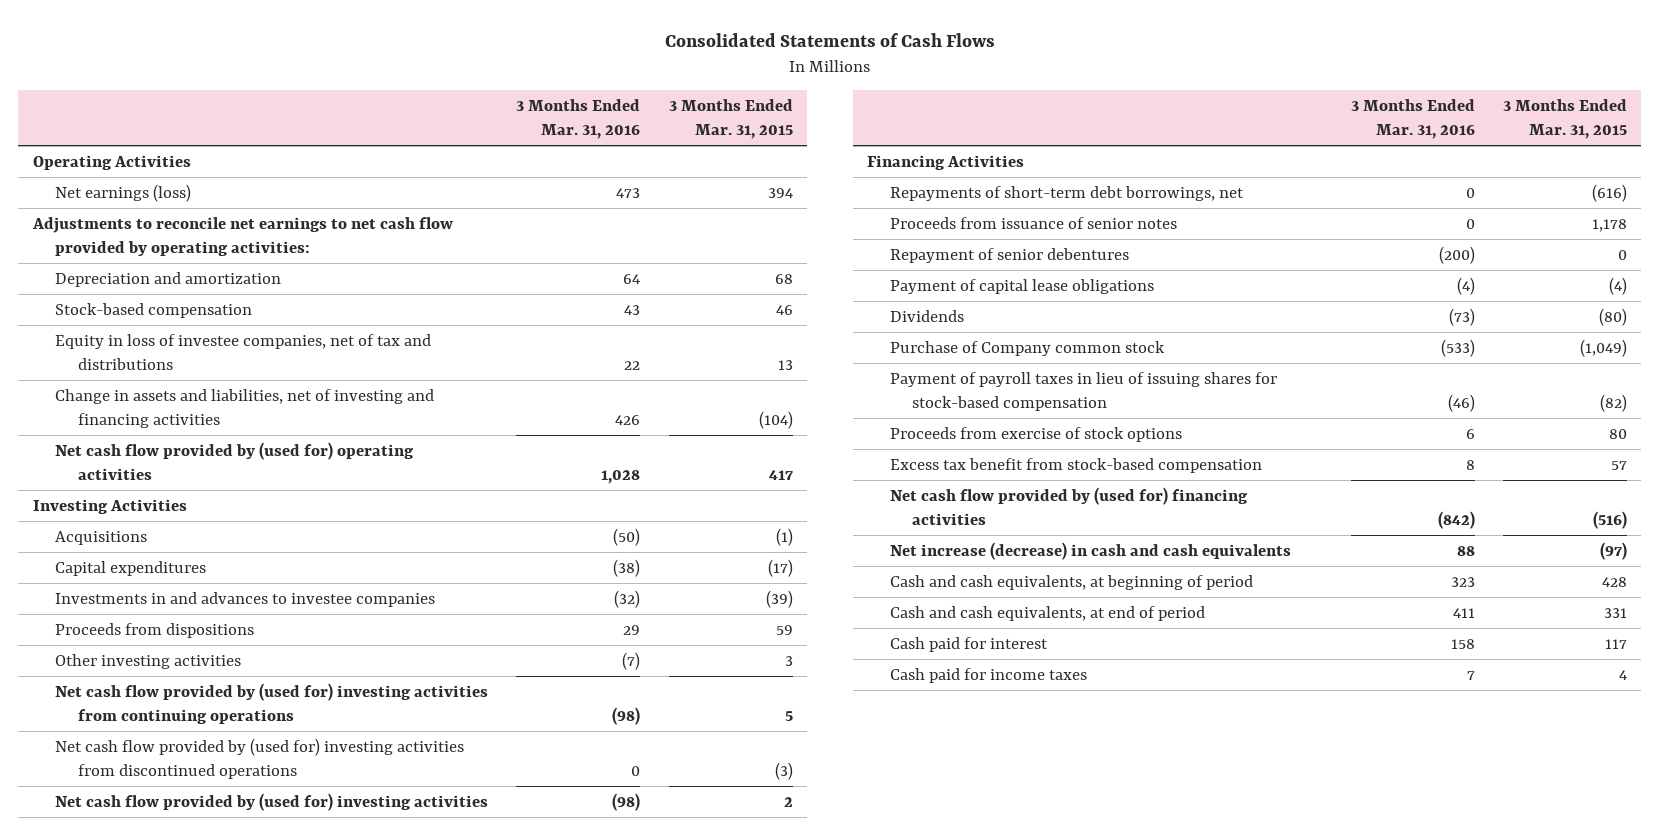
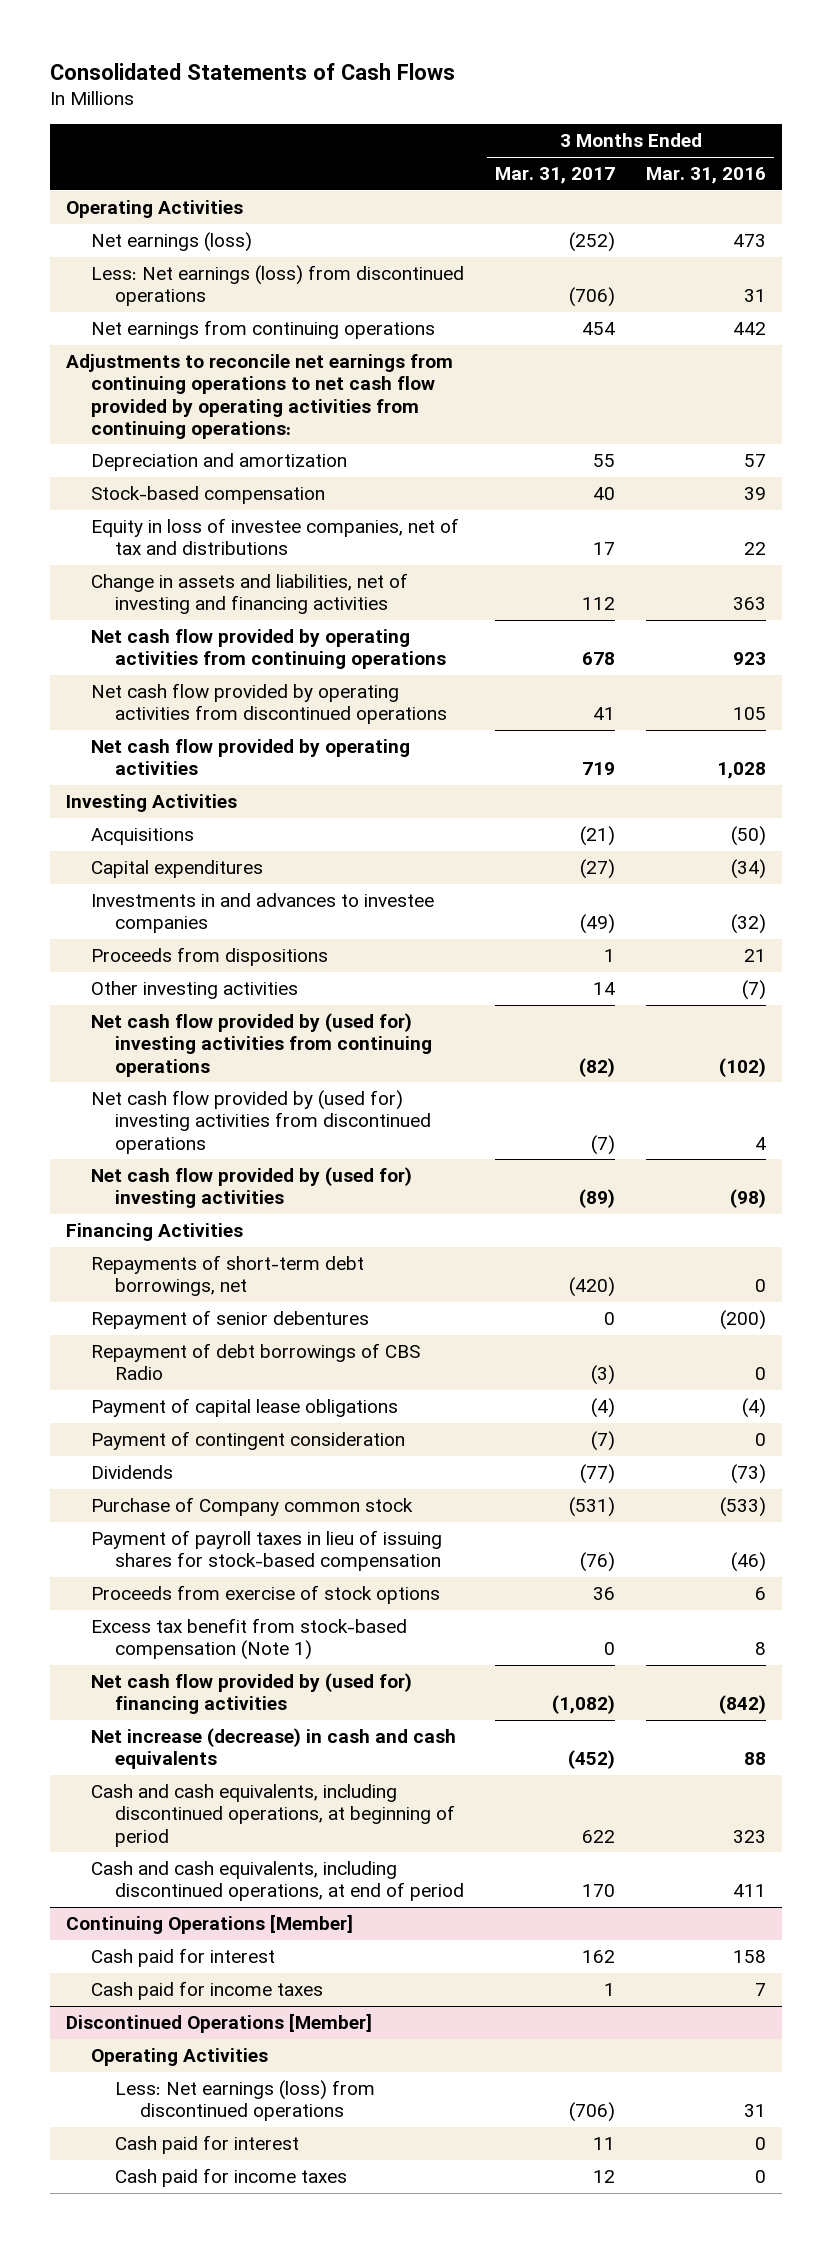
[668,99,793,139] 3 Months Ended Mar. 31, 2015 -> none
none -> [495,167,616,185] Mar. 31, 2017
none -> [90,265,464,307] Less: Net earnings (loss) from discontinued operations
none -> [90,320,435,340] Net earnings from continuing operations
[31,216,453,256] Adjustments to reconcile net earnings to net cash flow provided by operating activities: -> [65,354,453,439] Adjustments to reconcile net earnings from continuing operations to net cash flow provided by operating activities from continuing operations:
[623,273,641,284] 64 -> [744,454,767,468] 57
[624,304,641,315] 43 -> [744,487,767,501] 39
[615,414,641,425] 426 -> [733,597,767,611] 363
none -> [90,629,447,670] Net cash flow provided by operating activities from continuing operations
none -> [90,683,448,725] Net cash flow provided by operating activities from discontinued operations
[55,441,415,480] Net cash flow provided by (used for) operating activities -> [90,739,410,776] Net cash flow provided by operating activities
[613,558,641,577] (38) -> [731,859,767,880] (34)
[623,624,641,635] 29 -> [744,949,767,963] 21
[612,706,641,725] (98) -> [719,1057,767,1077] (102)
[631,765,641,776] 0 -> [755,1136,767,1150] 4
[889,216,1177,229] Proceeds from issuance of senior notes -> none
none -> [90,1343,420,1381] Repayment of debt borrowings of CBS Radio
none -> [90,1431,405,1451] Payment of contingent consideration
[889,457,1262,473] Excess tax benefit from stock-based compensation -> [90,1618,407,1661] Excess tax benefit from stock-based compensation (Note 1)
[889,574,1253,590] Cash and cash equivalents, at beginning of period -> [90,1784,456,1847] Cash and cash equivalents, including discontinued operations, at beginning of period
[889,605,1205,621] Cash and cash equivalents, at end of period -> [90,1861,465,1902] Cash and cash equivalents, including discontinued operations, at end of period
none -> [65,1914,353,1935] Continuing Operations [Member]
none -> [65,2013,372,2034] Discontinued Operations [Member]
none -> [90,2048,268,2067] Operating Activities
none -> [115,2080,376,2122] Less: Net earnings (loss) from discontinued operations
none -> [115,2135,300,2155] Cash paid for interest
none -> [115,2168,348,2188] Cash paid for income taxes

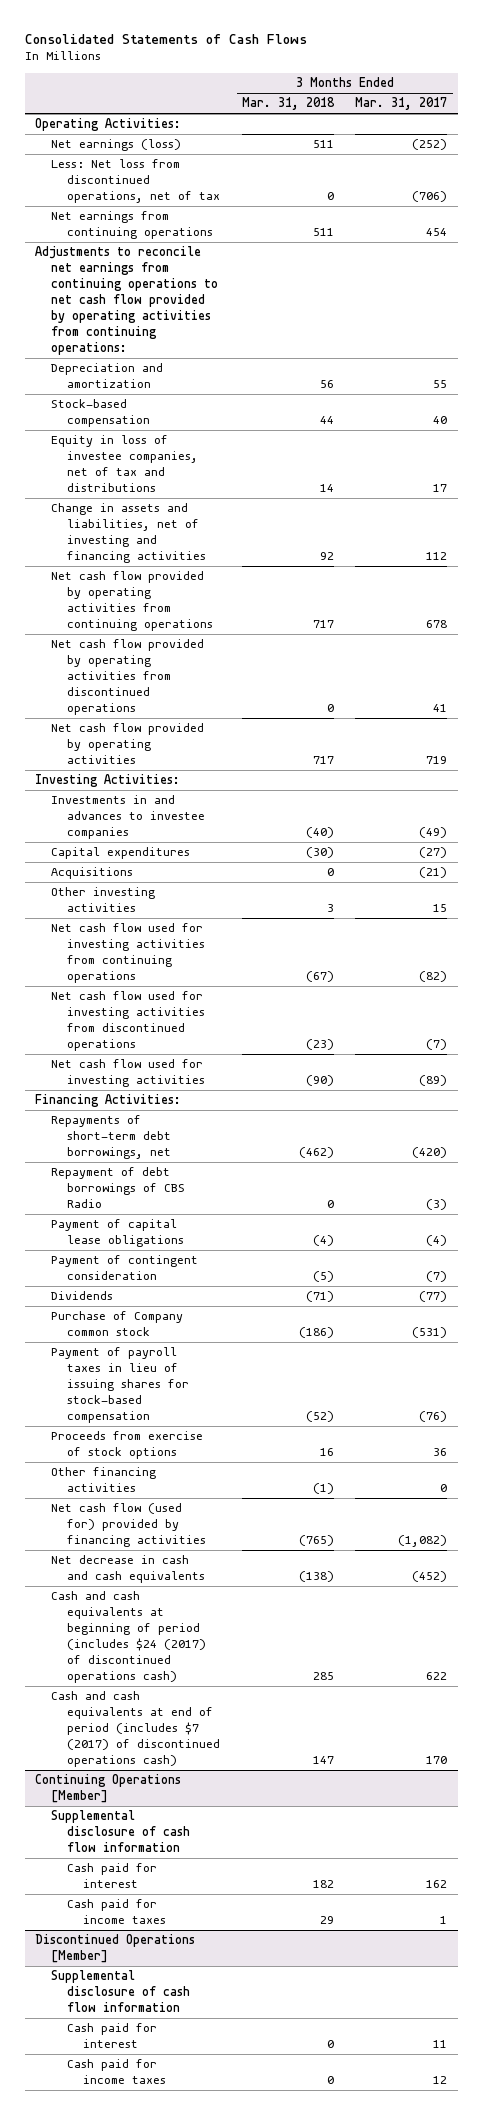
[646,167,767,185] Mar. 31, 2016 -> none
none -> [241,97,335,111] Mar. 31, 2018
[65,200,243,219] Operating Activities -> [35,118,182,132] Operating Activities:
[90,265,464,307] Less: Net earnings (loss) from discontinued operations -> [51,159,221,204] Less: Net loss from discontinued operations, net of tax
[65,794,237,813] Investing Activities -> [35,774,181,788] Investing Activities:
[90,947,328,967] Proceeds from dispositions -> none
[90,860,263,879] Capital expenditures -> [51,847,191,860] Capital expenditures
[90,828,194,846] Acquisitions -> [51,867,134,880] Acquisitions
[593,982,616,996] 14 -> [433,904,448,913] 15
[90,1013,433,1077] Net cash flow provided by (used for) investing activities from continuing operations -> [51,923,206,984] Net cash flow used for investing activities from continuing operations
[90,1090,432,1154] Net cash flow provided by (used for) investing activities from discontinued operations -> [51,991,206,1052] Net cash flow used for investing activities from discontinued operations
[90,1167,412,1209] Net cash flow provided by (used for) investing activities -> [51,1059,206,1088] Net cash flow used for investing activities
[65,1223,243,1242] Financing Activities -> [35,1094,182,1108] Financing Activities:
[90,1310,369,1330] Repayment of senior debentures -> none
[90,1618,407,1661] Excess tax benefit from stock-based compensation (Note 1) -> none
none -> [51,1467,157,1493] Other financing activities
[90,1673,412,1715] Net cash flow provided by (used for) financing activities -> [51,1503,207,1548] Net cash flow (used for) provided by financing activities
[90,1728,456,1770] Net increase (decrease) in cash and cash equivalents -> [51,1555,206,1584] Net decrease in cash and cash equivalents
[90,1784,456,1847] Cash and cash equivalents, including discontinued operations, at beginning of period -> [51,1591,207,1683] Cash and cash equivalents at beginning of period (includes $24 (2017) of discontinued operations cash)
[90,1861,465,1902] Cash and cash equivalents, including discontinued operations, at end of period -> [51,1691,221,1767] Cash and cash equivalents at end of period (includes $7 (2017) of discontinued operations cash)
none -> [51,1810,191,1853] Supplemental disclosure of cash flow information
[90,2048,268,2067] Operating Activities -> none
[115,2080,376,2122] Less: Net earnings (loss) from discontinued operations -> none
none -> [51,1970,191,2013] Supplemental disclosure of cash flow information

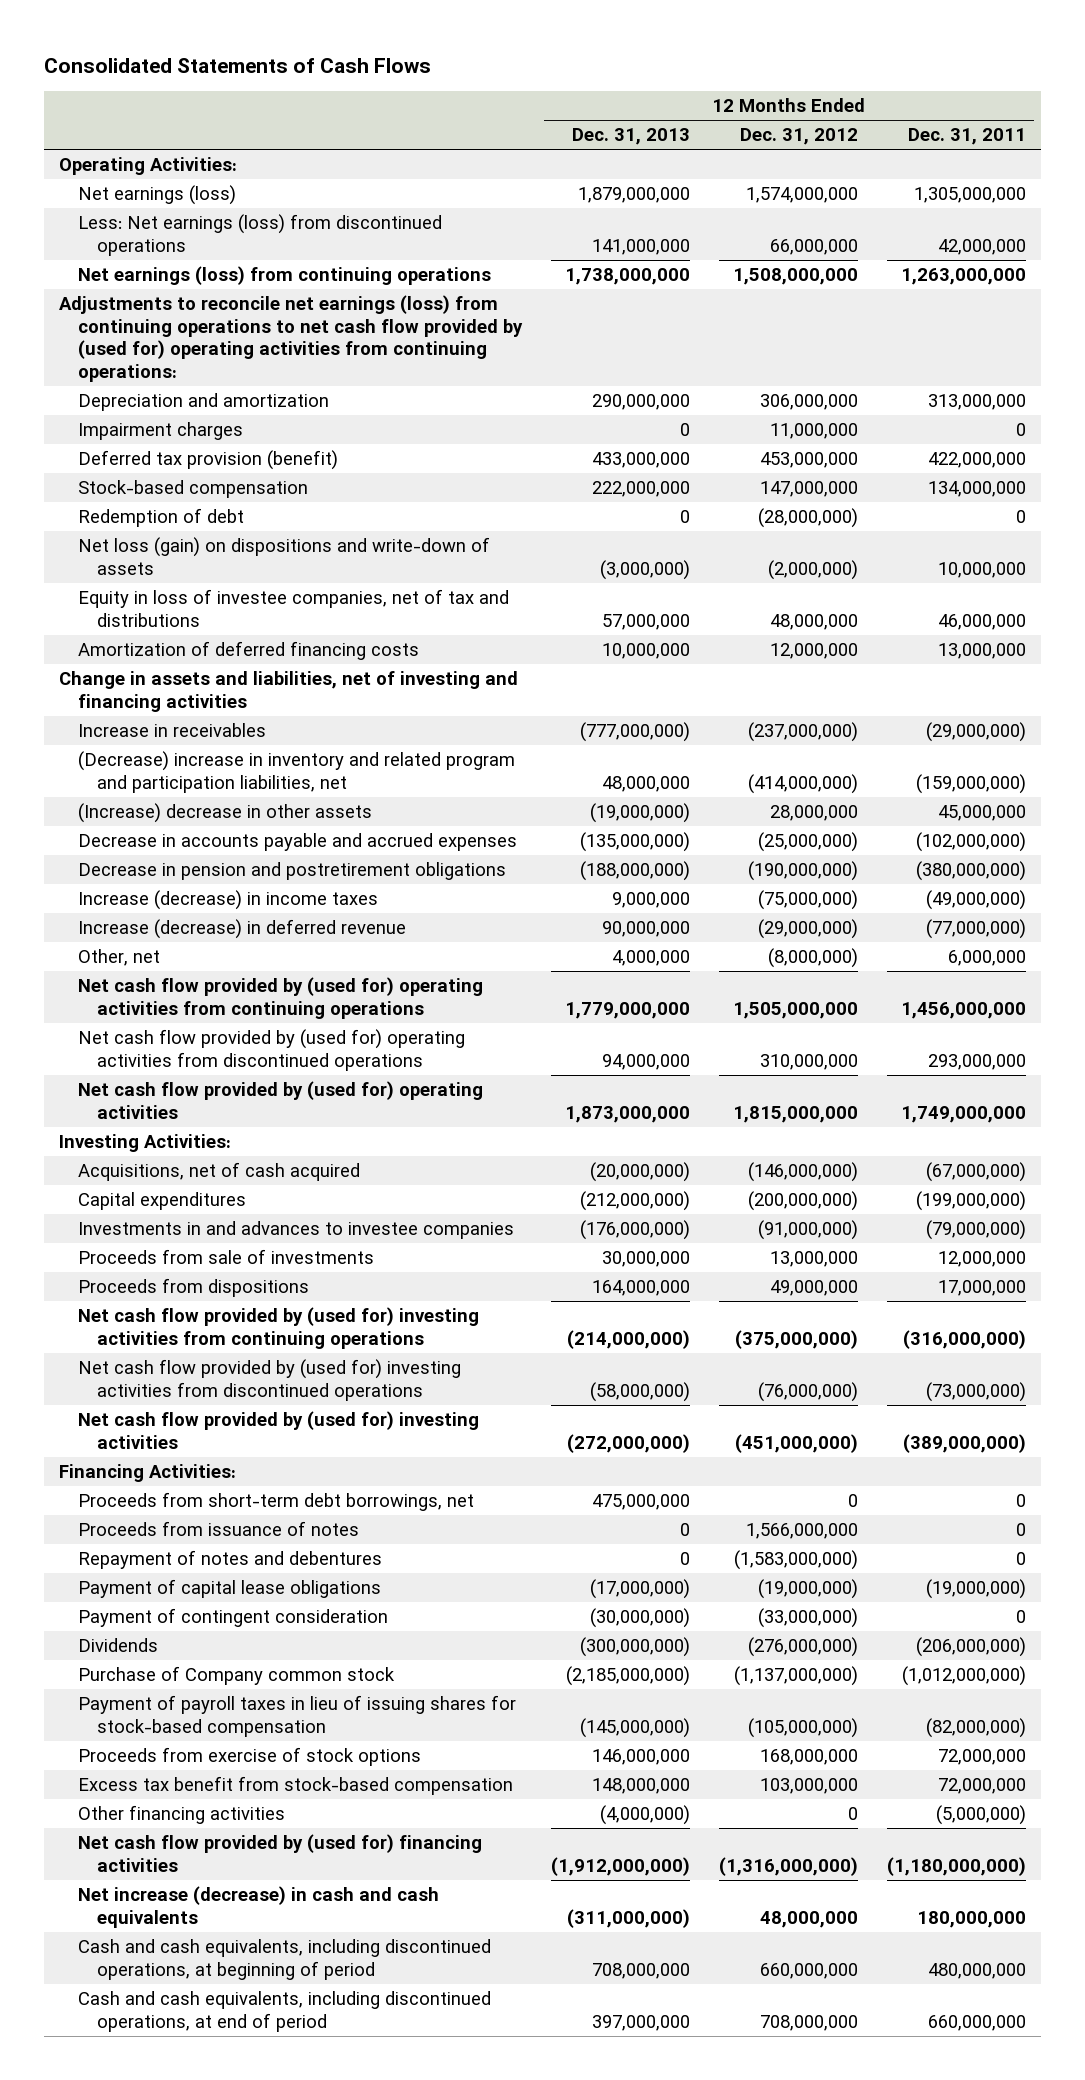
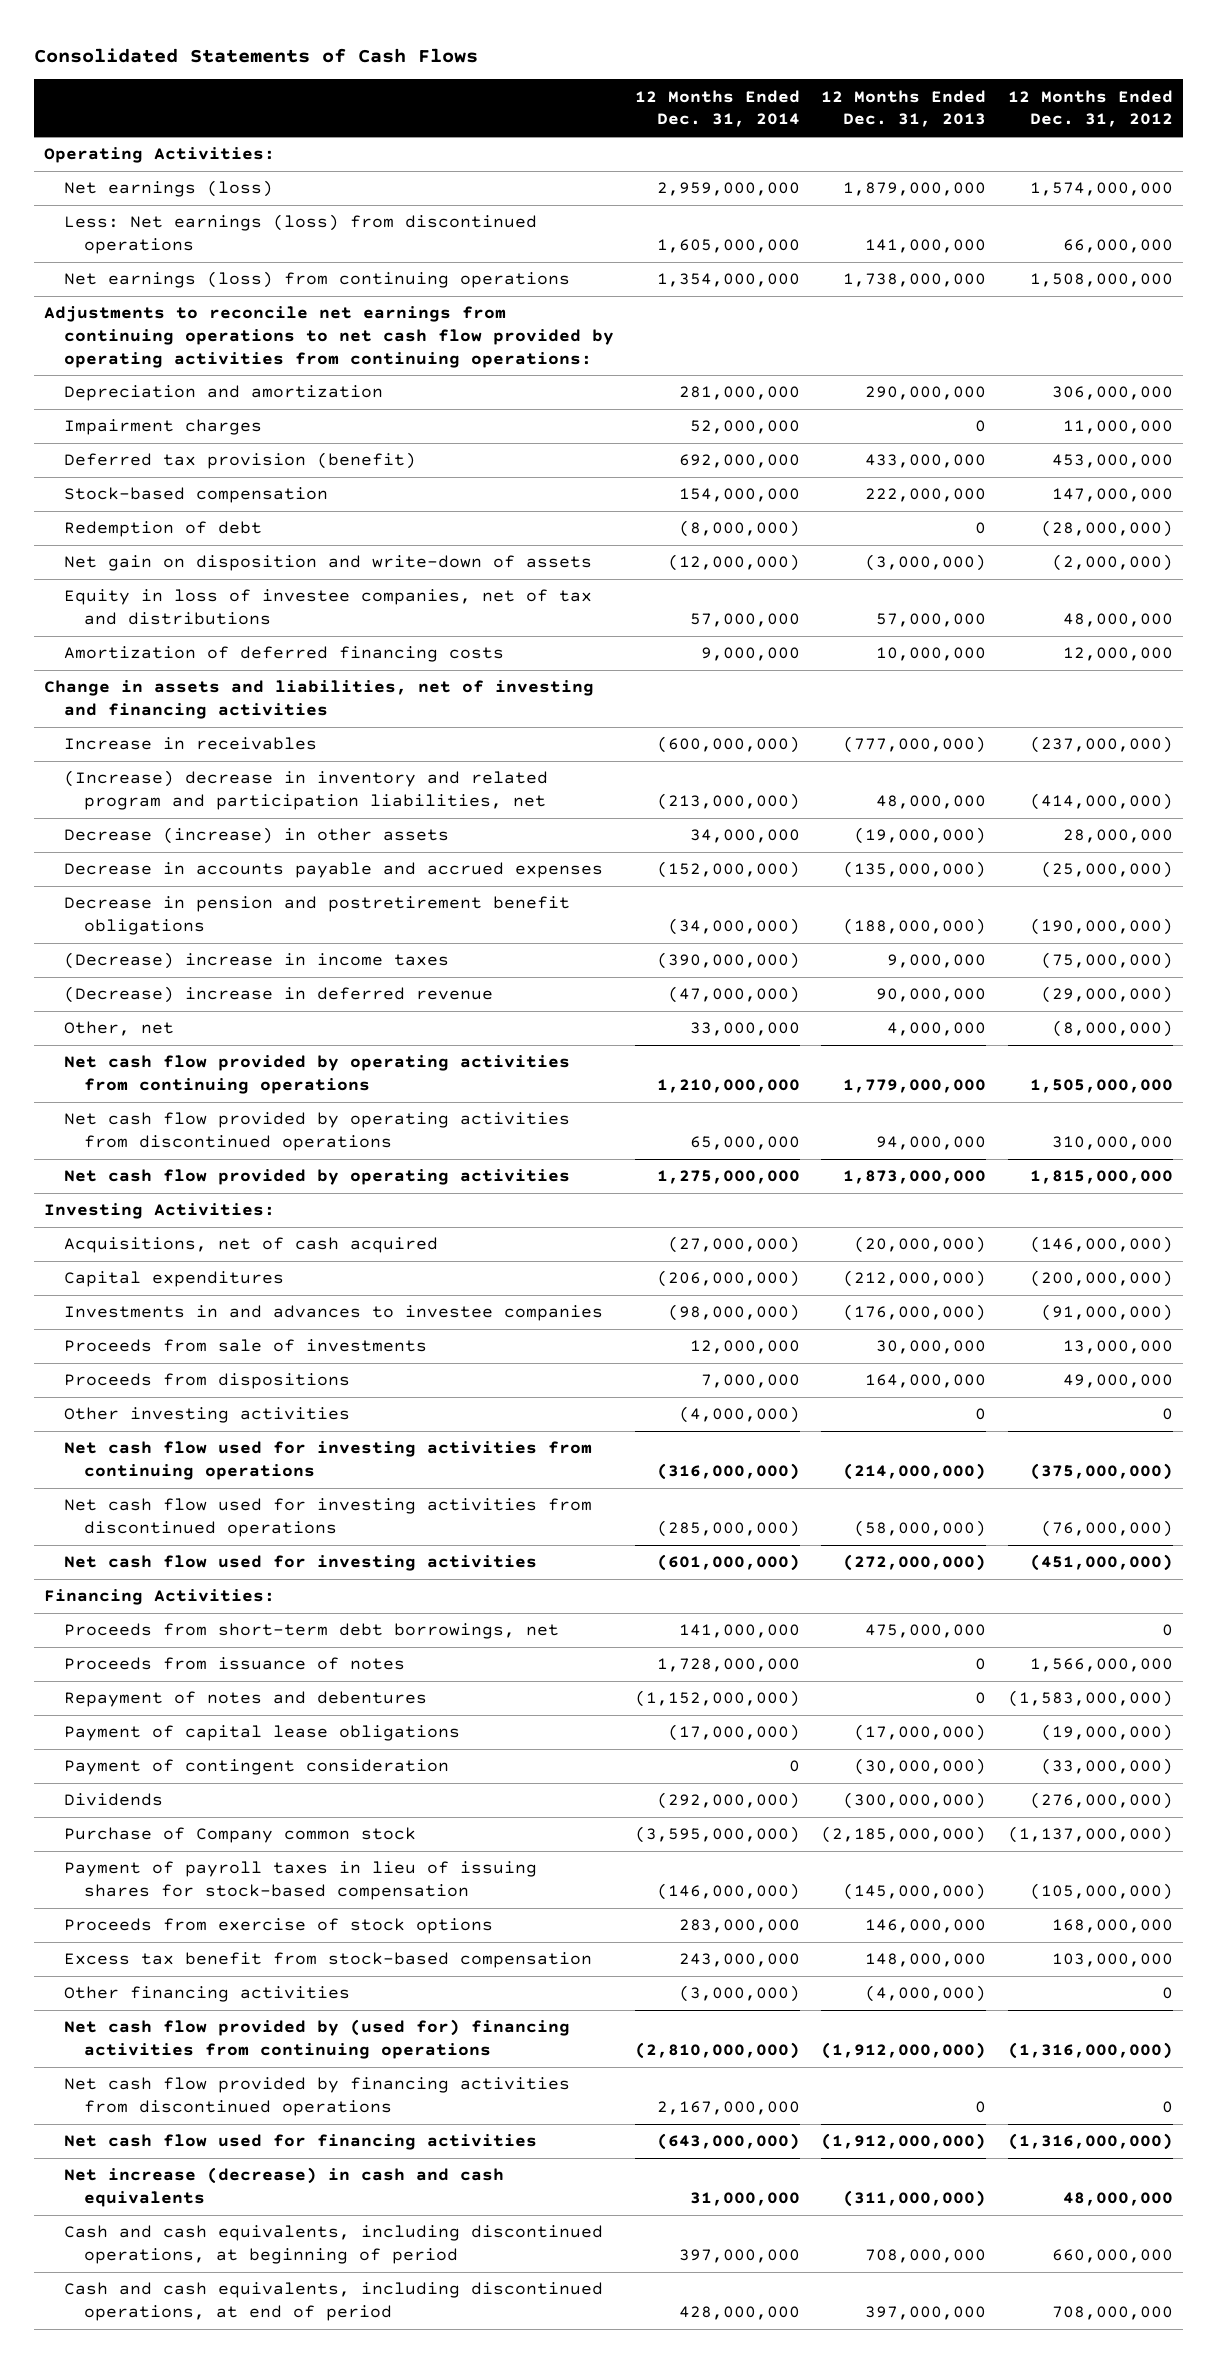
[908,128,1027,146] Dec. 31, 2011 -> none
none -> [635,89,801,128] 12 Months Ended Dec. 31, 2014
[58,295,523,382] Adjustments to reconcile net earnings (loss) from continuing operations to net cash flow provided by (used for) operating activities from continuing operations: -> [44,306,615,368] Adjustments to reconcile net earnings from continuing operations to net cash flow provided by operating activities from continuing operations:
[77,537,490,575] Net loss (gain) on dispositions and write-down of assets -> [64,555,593,572] Net gain on disposition and write-down of assets
[77,751,515,793] (Decrease) increase in inventory and related program and participation liabilities, net -> [64,770,549,810] (Increase) decrease in inventory and related program and participation liabilities, net
[77,803,372,824] (Increase) decrease in other assets -> [64,827,450,845] Decrease (increase) in other assets
[77,862,506,881] Decrease in pension and postretirement obligations -> [64,896,571,935] Decrease in pension and postretirement benefit obligations
[77,890,378,911] Increase (decrease) in income taxes -> [64,952,450,970] (Decrease) increase in income taxes
[77,919,406,940] Increase (decrease) in deferred revenue -> [64,986,494,1004] (Decrease) increase in deferred revenue
[77,977,483,1019] Net cash flow provided by (used for) operating activities from continuing operations -> [64,1055,571,1094] Net cash flow provided by operating activities from continuing operations
[77,1029,465,1071] Net cash flow provided by (used for) operating activities from discontinued operations -> [64,1112,571,1151] Net cash flow provided by operating activities from discontinued operations
[77,1081,483,1119] Net cash flow provided by (used for) operating activities -> [64,1169,571,1186] Net cash flow provided by operating activities
none -> [64,1407,351,1424] Other investing activities
[77,1307,479,1349] Net cash flow provided by (used for) investing activities from continuing operations -> [64,1441,593,1480] Net cash flow used for investing activities from continuing operations
[77,1359,461,1401] Net cash flow provided by (used for) investing activities from discontinued operations -> [64,1498,593,1537] Net cash flow used for investing activities from discontinued operations
[77,1411,479,1449] Net cash flow provided by (used for) investing activities -> [64,1555,538,1572] Net cash flow used for investing activities
none -> [64,2019,571,2059] Net cash flow provided by (used for) financing activities from continuing operations
none -> [64,2077,571,2116] Net cash flow provided by financing activities from discontinued operations
[77,1834,482,1872] Net cash flow provided by (used for) financing activities -> [64,2134,538,2151] Net cash flow used for financing activities

